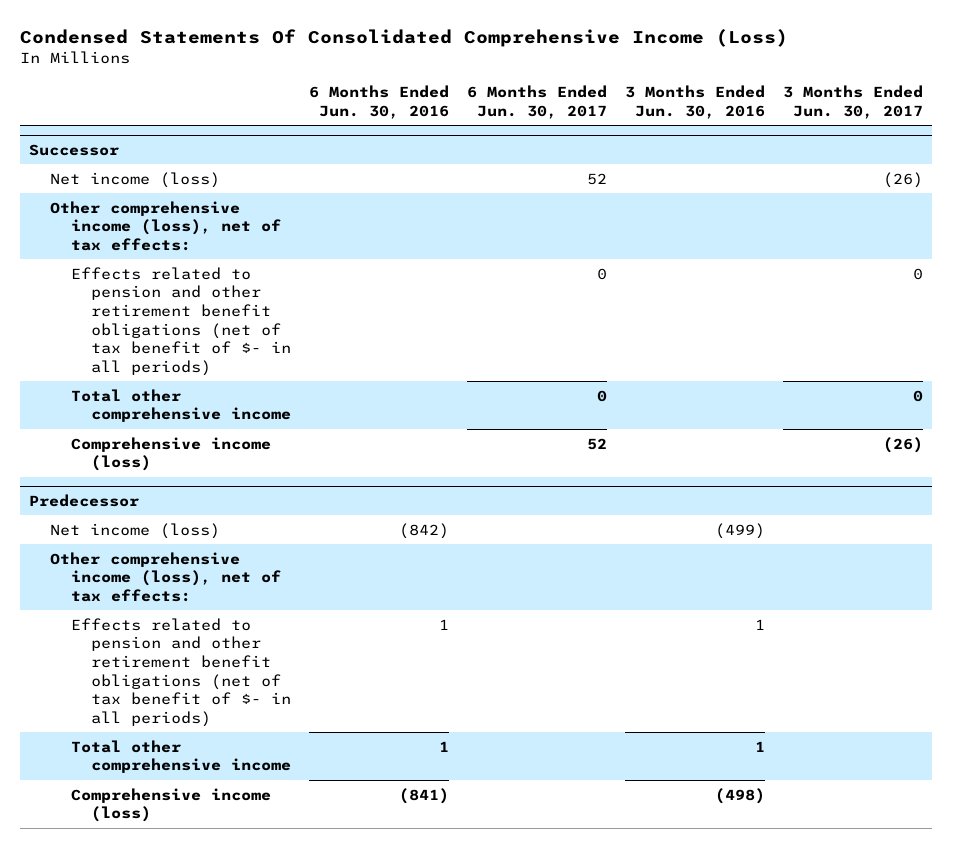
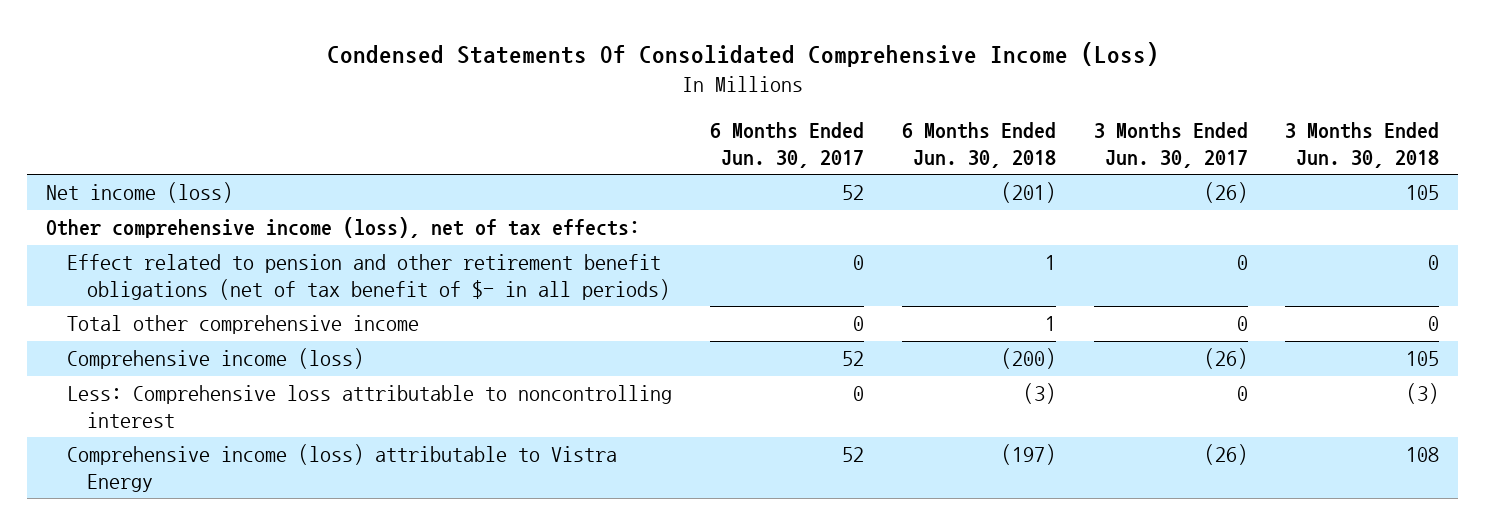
[309,84,450,119] 6 Months Ended Jun. 30, 2016 -> none
[625,84,766,119] 3 Months Ended Jun. 30, 2016 -> none
none -> [901,122,1056,168] 6 Months Ended Jun. 30, 2018
none -> [1285,122,1440,168] 3 Months Ended Jun. 30, 2018
[29,144,120,157] Successor -> none
[70,266,292,376] Effects related to pension and other retirement benefit obligations (net of tax benefit of $- in all periods) -> [66,254,671,300] Effect related to pension and other retirement benefit obligations (net of tax benefit of $- in all periods)
[29,494,140,508] Predecessor -> none
[49,522,220,539] Net income (loss) -> none
[49,551,281,602] Other comprehensive income (loss), net of tax effects: -> none
[70,617,292,727] Effects related to pension and other retirement benefit obligations (net of tax benefit of $- in all periods) -> none
[70,739,292,774] Total other comprehensive income -> none
[70,787,271,823] Comprehensive income (loss) -> none
none -> [66,385,672,428] Less: Comprehensive loss attributable to noncontrolling interest
none -> [66,444,617,492] Comprehensive income (loss) attributable to Vistra Energy

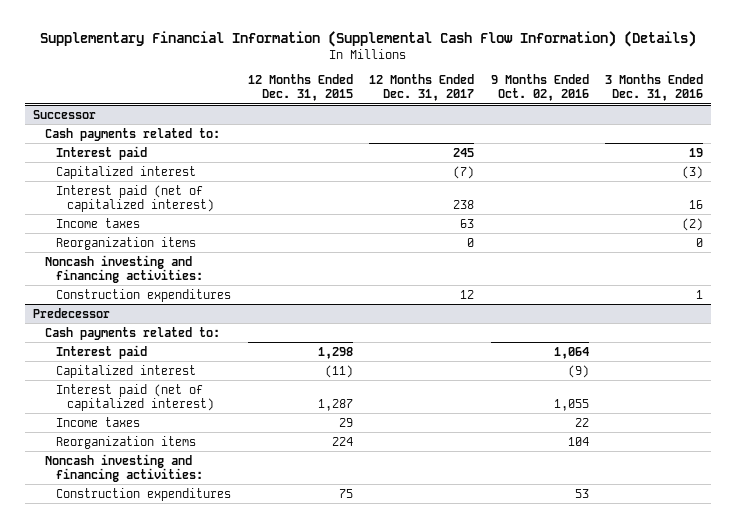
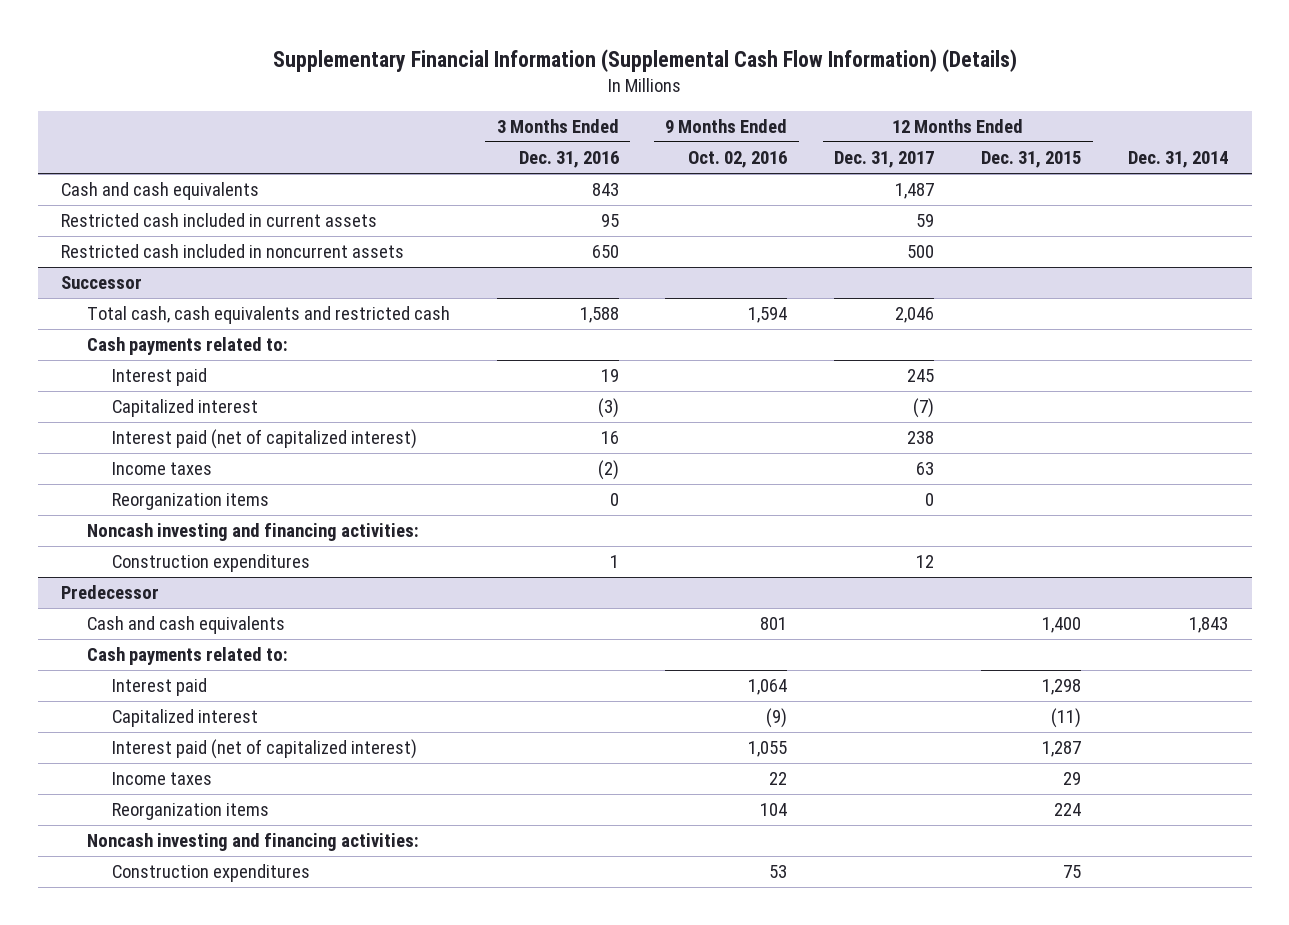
none -> [1128,151,1229,169] Dec. 31, 2014
none -> [61,182,260,201] Cash and cash equivalents
none -> [61,213,378,228] Restricted cash included in current assets
none -> [61,244,405,259] Restricted cash included in noncurrent assets
none -> [86,306,450,325] Total cash, cash equivalents and restricted cash
none -> [86,616,285,635] Cash and cash equivalents

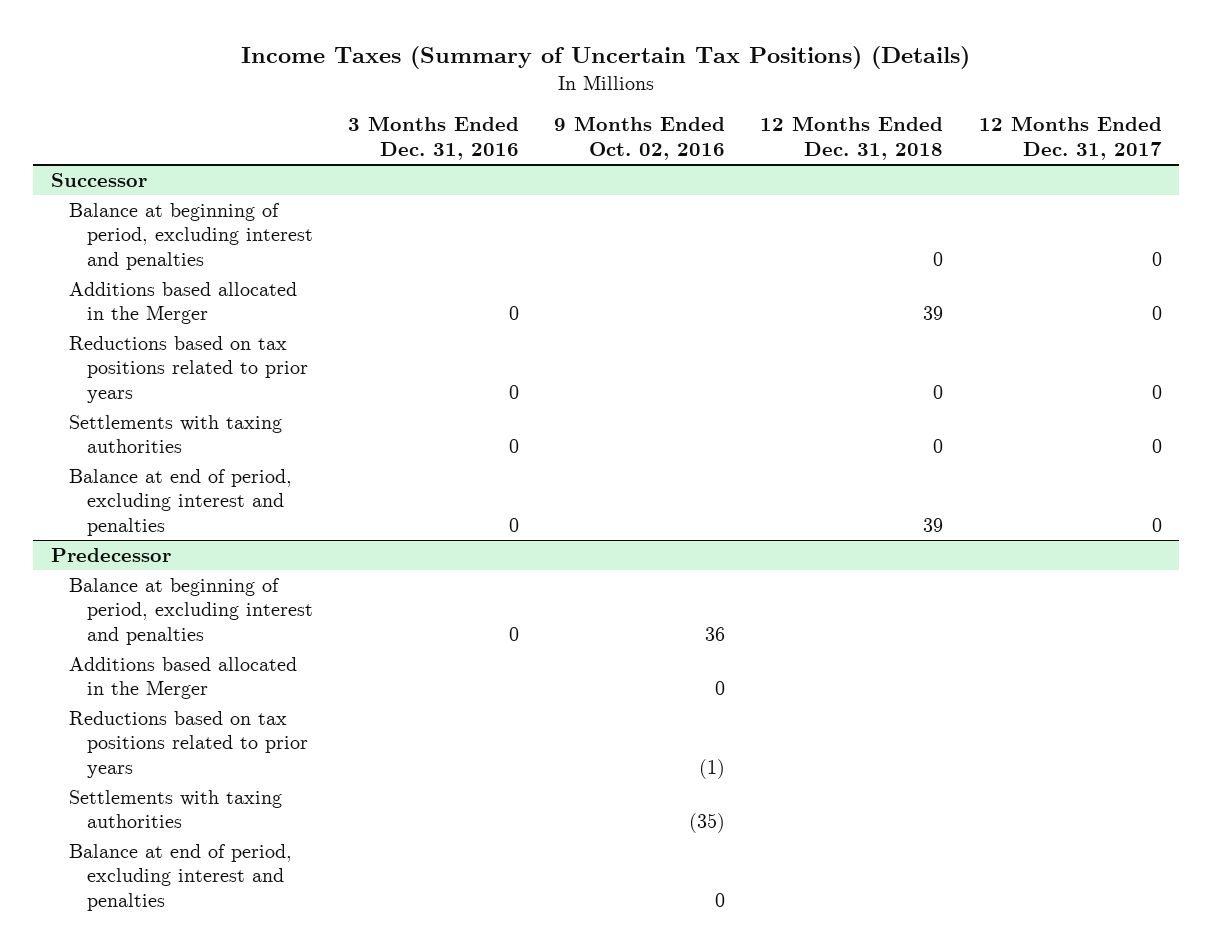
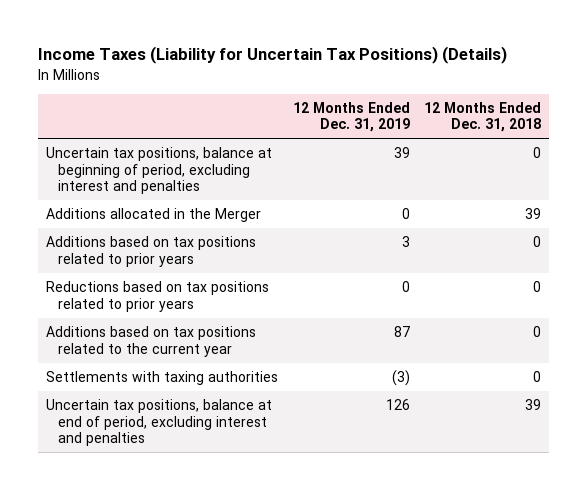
[241,46,971,70] Income Taxes (Summary of Uncertain Tax Positions) (Details) -> [38,46,508,65] Income Taxes (Liability for Uncertain Tax Positions) (Details)
[348,116,520,160] 3 Months Ended Dec. 31, 2016 -> none
[554,116,726,160] 9 Months Ended Oct. 02, 2016 -> none
[978,116,1162,160] 12 Months Ended Dec. 31, 2017 -> none
none -> [292,101,410,133] 12 Months Ended Dec. 31, 2019
[50,172,147,187] Successor -> none
[68,202,314,270] Balance at beginning of period, excluding interest and penalties -> none
[68,281,297,325] Additions based allocated in the Merger -> none
[68,335,309,403] Reductions based on tax positions related to prior years -> none
[68,414,282,454] Settlements with taxing authorities -> none
[68,468,292,536] Balance at end of period, excluding interest and penalties -> none
[50,547,171,562] Predecessor -> none
[68,577,314,645] Balance at beginning of period, excluding interest and penalties -> none
[68,656,297,700] Additions based allocated in the Merger -> none
[68,710,309,778] Reductions based on tax positions related to prior years -> none
[68,789,282,829] Settlements with taxing authorities -> none
[68,843,292,911] Balance at end of period, excluding interest and penalties -> none
none -> [45,146,272,195] Uncertain tax positions, balance at beginning of period, excluding interest and penalties
none -> [45,207,261,222] Additions allocated in the Merger
none -> [45,235,256,267] Additions based on tax positions related to prior years
none -> [45,280,269,312] Reductions based on tax positions related to prior years
none -> [45,325,256,357] Additions based on tax positions related to the current year
none -> [45,370,278,385] Settlements with taxing authorities
none -> [45,398,272,447] Uncertain tax positions, balance at end of period, excluding interest and penalties

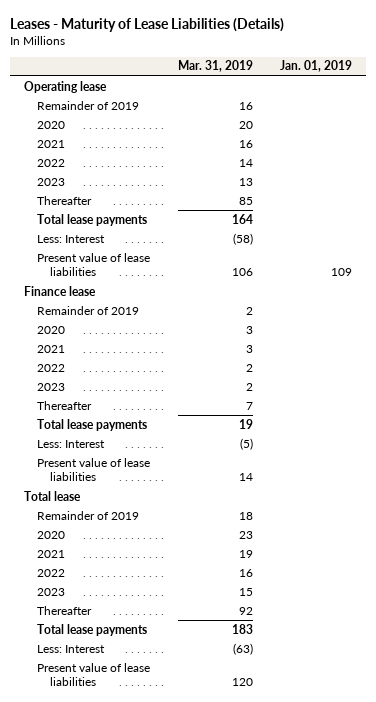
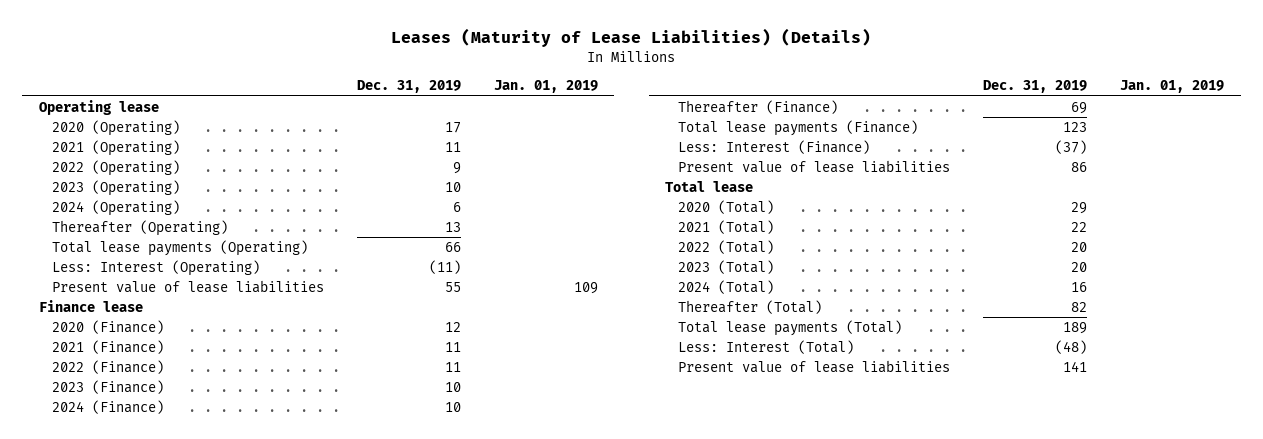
[10,17,285,32] Leases - Maturity of Lease Liabilities (Details) -> [391,28,872,48] Leases (Maturity of Lease Liabilities) (Details)
[177,60,253,73] Mar. 31, 2019 -> none
none -> [356,80,461,94] Dec. 31, 2019
[37,100,140,110] Remainder of 2019 -> none
none -> [51,119,180,136] 2020 (Operating)
[37,120,66,129] 2020 -> [51,139,180,156] 2021 (Operating)
[37,139,66,148] 2021 -> [51,159,180,176] 2022 (Operating)
[37,158,66,167] 2022 -> [51,179,180,196] 2023 (Operating)
[37,177,66,186] 2023 -> [51,199,180,216] 2024 (Operating)
[37,195,93,205] Thereafter -> [51,219,228,236] Thereafter (Operating)
[37,213,148,226] Total lease payments -> [51,239,308,256] Total lease payments (Operating)
[37,234,106,243] Less: Interest -> [51,259,260,276] Less: Interest (Operating)
[37,305,140,315] Remainder of 2019 -> none
none -> [51,319,164,334] 2020 (Finance)
[37,325,66,334] 2020 -> [51,339,164,354] 2021 (Finance)
[37,344,66,353] 2021 -> [51,359,164,374] 2022 (Finance)
[37,363,66,372] 2022 -> [51,379,164,394] 2023 (Finance)
[37,382,66,391] 2023 -> [51,399,164,414] 2024 (Finance)
[37,400,93,410] Thereafter -> [678,99,839,114] Thereafter (Finance)
[37,418,148,431] Total lease payments -> [678,119,919,136] Total lease payments (Finance)
[37,439,106,448] Less: Interest -> [678,139,871,154] Less: Interest (Finance)
[37,510,140,520] Remainder of 2019 -> none
none -> [678,199,775,214] 2020 (Total)
[37,530,66,539] 2020 -> [678,219,775,234] 2021 (Total)
[37,549,66,558] 2021 -> [678,239,775,254] 2022 (Total)
[37,568,66,577] 2022 -> [678,259,775,274] 2023 (Total)
[37,587,66,596] 2023 -> [678,279,775,294] 2024 (Total)
[37,605,93,615] Thereafter -> [678,299,823,314] Thereafter (Total)
[37,623,148,636] Total lease payments -> [678,319,903,336] Total lease payments (Total)
[37,644,106,653] Less: Interest -> [678,339,855,354] Less: Interest (Total)

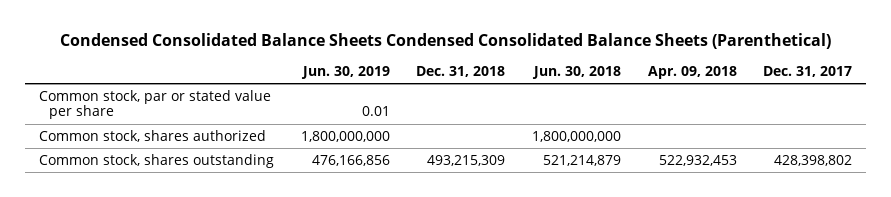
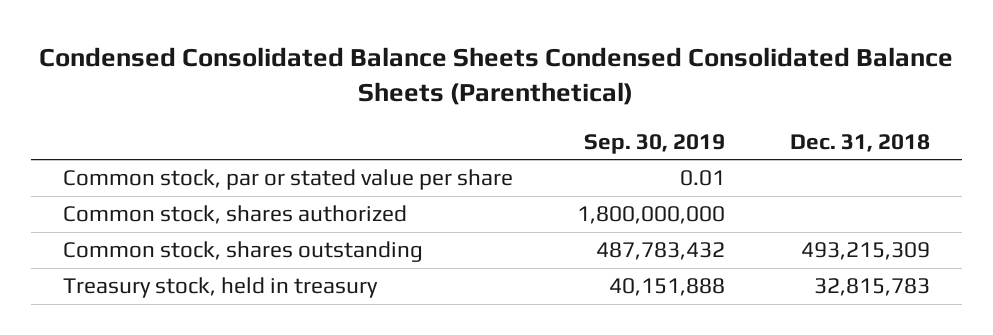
[300,66,390,80] Jun. 30, 2019 -> none
[531,66,621,80] Jun. 30, 2018 -> none
[647,66,737,80] Apr. 09, 2018 -> none
[763,66,853,78] Dec. 31, 2017 -> none
none -> [584,133,726,154] Sep. 30, 2019
none -> [62,277,378,299] Treasury stock, held in treasury

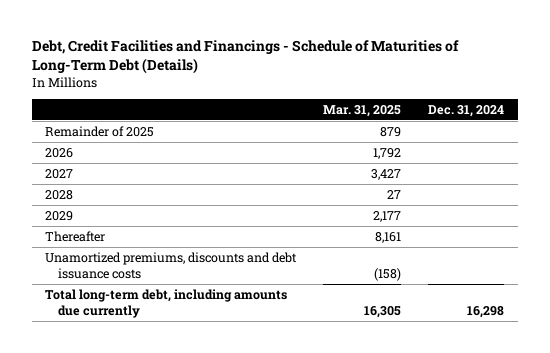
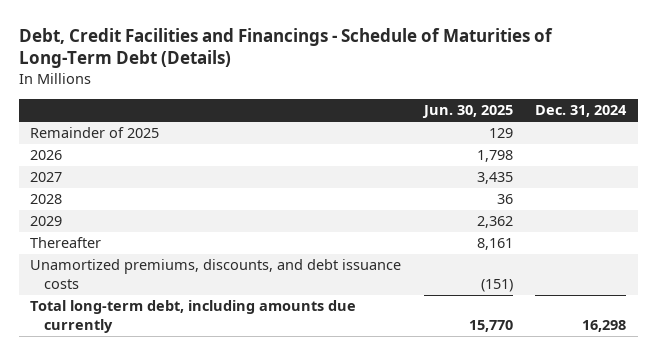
[323,104,402,117] Mar. 31, 2025 -> none
none -> [421,105,513,119] Jun. 30, 2025
[45,251,298,279] Unamortized premiums, discounts and debt issuance costs -> [30,259,402,289] Unamortized premiums, discounts, and debt issuance costs

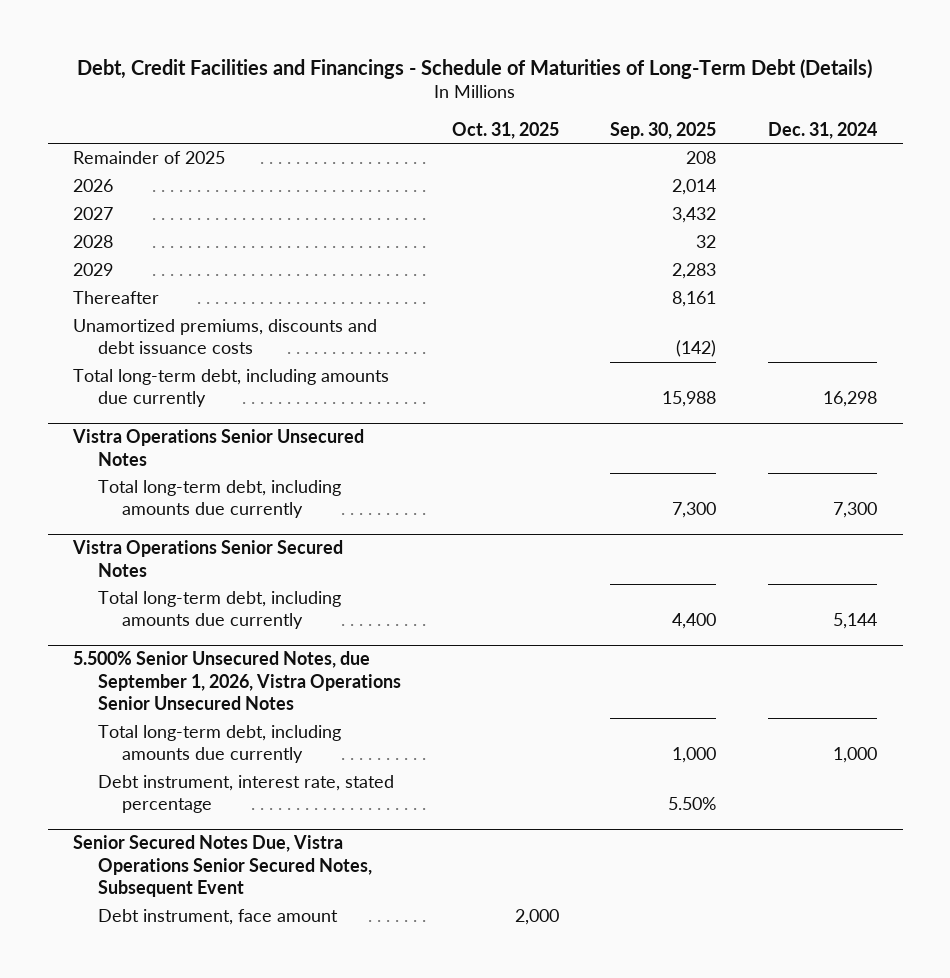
[421,105,513,119] Jun. 30, 2025 -> none
none -> [451,121,559,139] Oct. 31, 2025
none -> [610,121,717,139] Sep. 30, 2025
[30,259,402,289] Unamortized premiums, discounts, and debt issuance costs -> [73,319,378,355] Unamortized premiums, discounts and debt issuance costs
none -> [72,429,365,466] Vistra Operations Senior Unsecured Notes
none -> [97,480,341,519] Total long-term debt, including amounts due currently
none -> [72,540,344,577] Vistra Operations Senior Secured Notes
none -> [97,591,341,630] Total long-term debt, including amounts due currently
none -> [73,651,401,710] 5.500% Senior Unsecured Notes, due September 1, 2026, Vistra Operations Senior Unsecured Notes
none -> [97,725,341,764] Total long-term debt, including amounts due currently
none -> [97,775,394,814] Debt instrument, interest rate, stated percentage
none -> [73,835,372,897] Senior Secured Notes Due, Vistra Operations Senior Secured Notes, Subsequent Event
none -> [97,909,338,926] Debt instrument, face amount

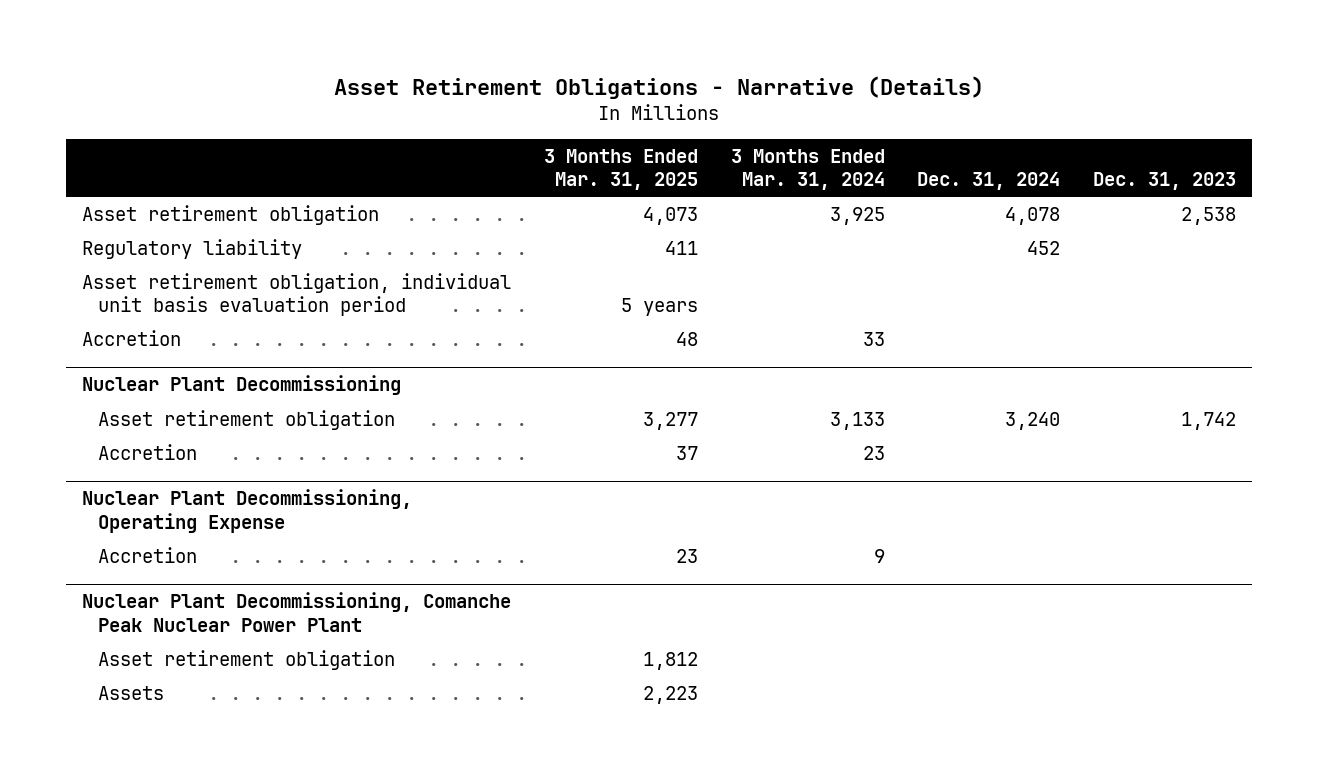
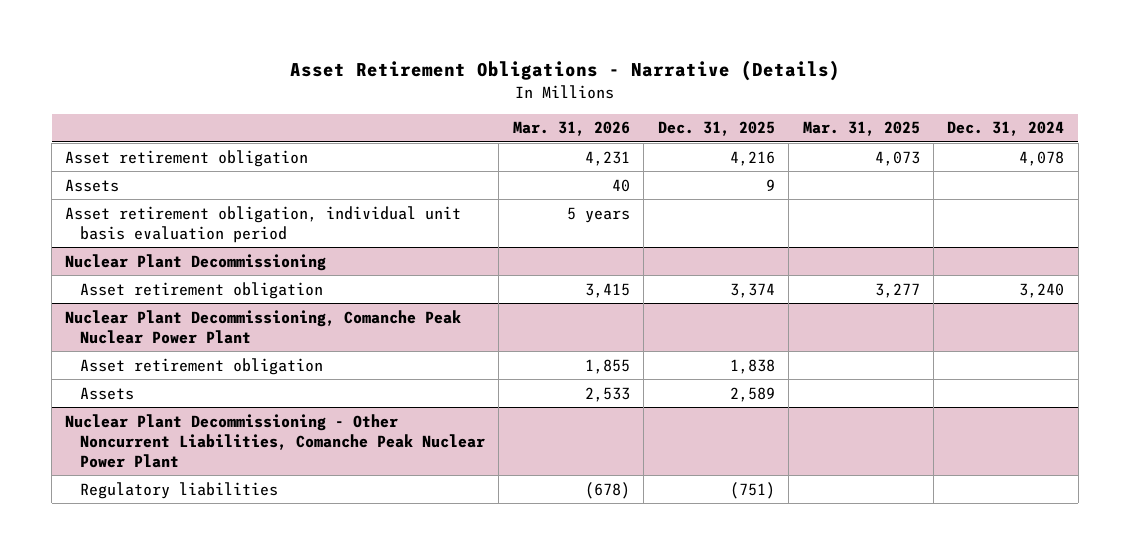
[543,149,698,191] 3 Months Ended Mar. 31, 2025 -> none
[730,149,885,191] 3 Months Ended Mar. 31, 2024 -> none
[1092,172,1236,191] Dec. 31, 2023 -> none
none -> [512,121,630,137] Mar. 31, 2026
none -> [657,121,775,137] Dec. 31, 2025
none -> [802,121,920,137] Mar. 31, 2025
[82,238,303,259] Regulatory liability -> none
none -> [65,178,120,192] Assets
[82,329,182,346] Accretion -> none
[97,443,197,460] Accretion -> none
[82,489,413,533] Nuclear Plant Decommissioning, Operating Expense -> none
[97,546,197,563] Accretion -> none
none -> [65,413,485,468] Nuclear Plant Decommissioning - Other Noncurrent Liabilities, Comanche Peak Nuclear Power Plant
none -> [79,481,278,499] Regulatory liabilities

